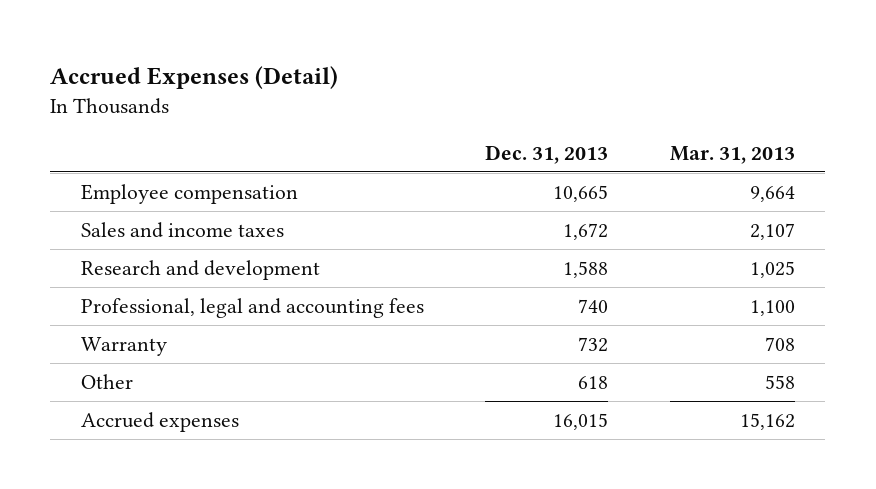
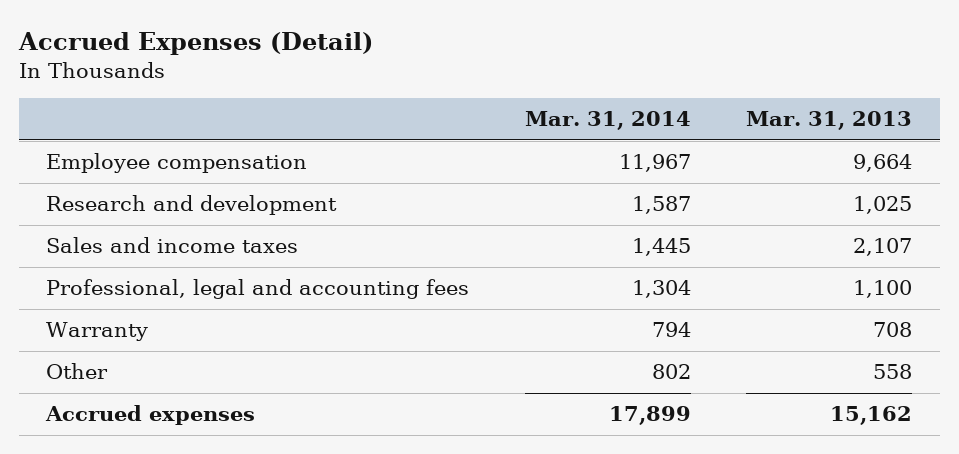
[485,144,609,164] Dec. 31, 2013 -> none
none -> [524,111,691,131] Mar. 31, 2014
[80,221,284,238] Sales and income taxes -> [46,237,299,254] Sales and income taxes

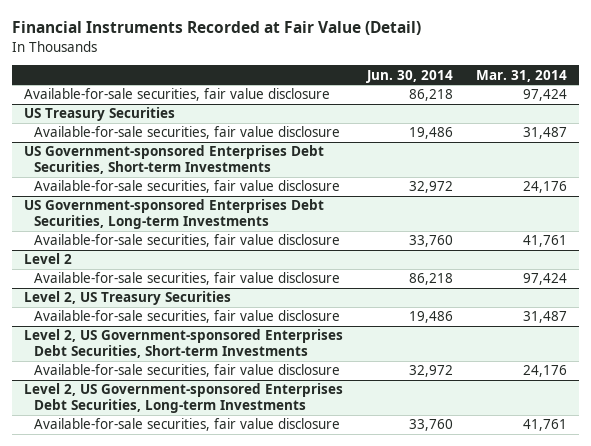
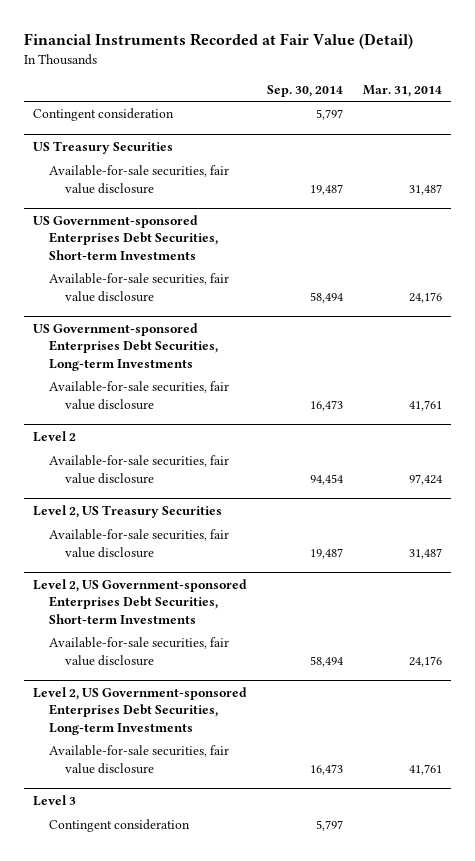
[365,69,453,83] Jun. 30, 2014 -> none
none -> [267,84,344,97] Sep. 30, 2014
[23,88,330,102] Available-for-sale securities, fair value disclosure -> none
none -> [33,108,175,122] Contingent consideration
none -> [33,795,77,807] Level 3
none -> [49,819,191,833] Contingent consideration

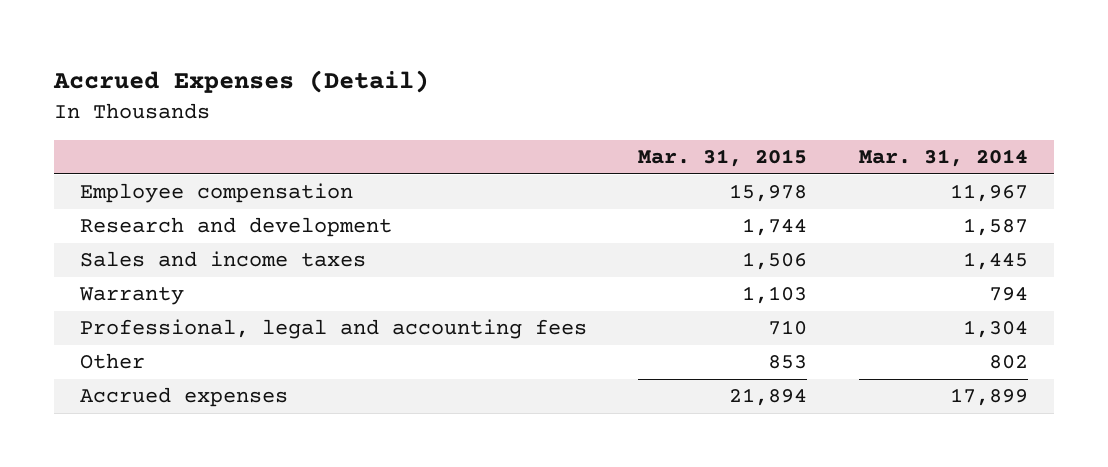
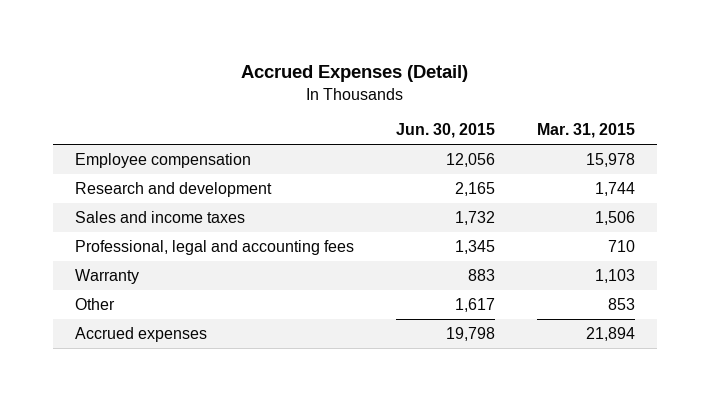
[859,148,1029,167] Mar. 31, 2014 -> none
none -> [396,123,496,139] Jun. 30, 2015
[78,287,184,306] Warranty -> [74,268,139,284] Warranty

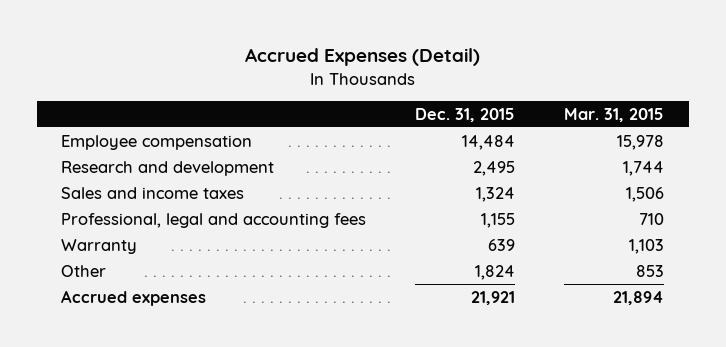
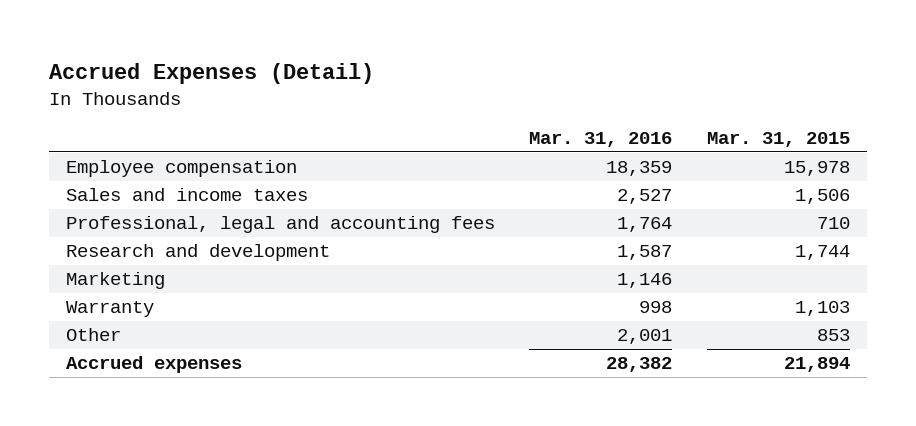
[415,107,516,122] Dec. 31, 2015 -> none
none -> [529,132,673,148] Mar. 31, 2016
[61,160,275,176] Research and development -> [66,244,331,262] Research and development
none -> [66,272,166,290] Marketing

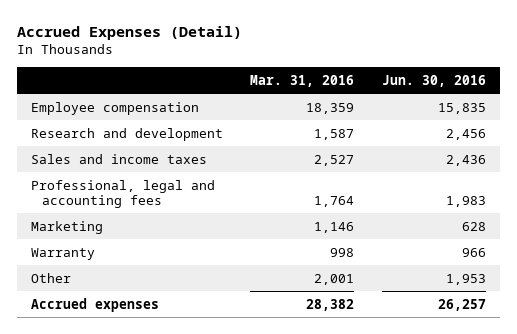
[706,132,850,148] Mar. 31, 2015 -> none
none -> [381,74,486,87] Jun. 30, 2016
[66,244,331,262] Research and development -> [30,127,223,141] Research and development

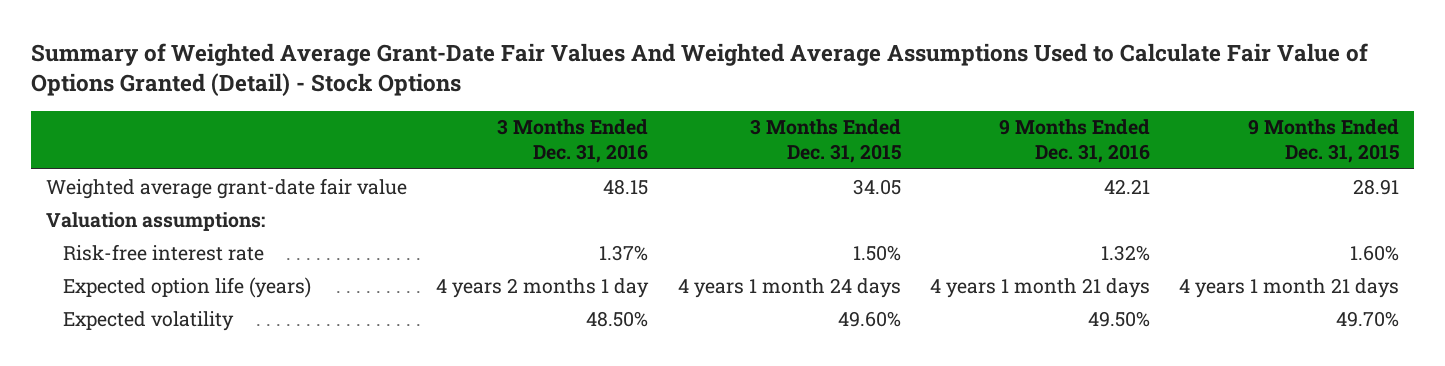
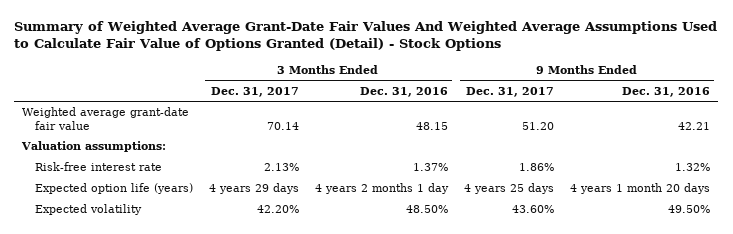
[749,119,901,164] 3 Months Ended Dec. 31, 2015 -> none
[1248,119,1400,164] 9 Months Ended Dec. 31, 2015 -> none
none -> [210,86,299,97] Dec. 31, 2017
none -> [466,86,555,97] Dec. 31, 2017
[929,277,1150,298] 4 years 1 month 21 days -> [570,183,711,195] 4 years 1 month 20 days

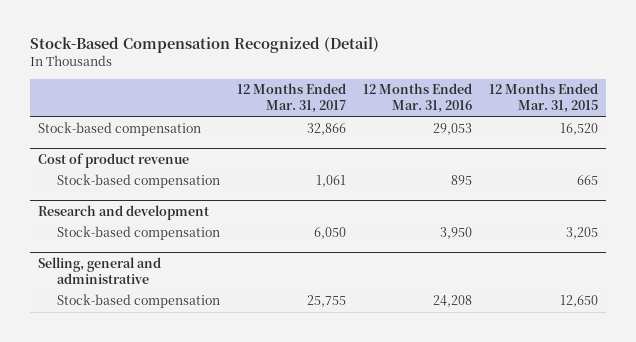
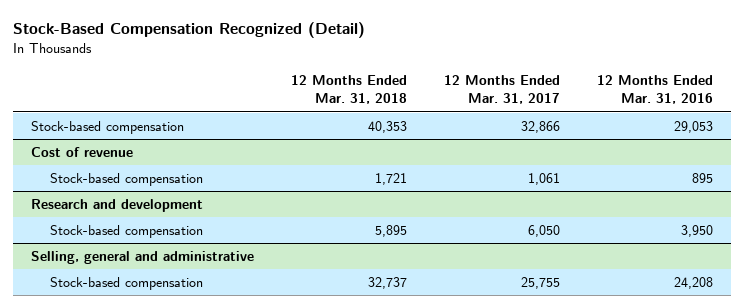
[488,83,598,114] 12 Months Ended Mar. 31, 2015 -> none
none -> [290,75,407,105] 12 Months Ended Mar. 31, 2018
[38,152,190,168] Cost of product revenue -> [31,147,134,158] Cost of revenue

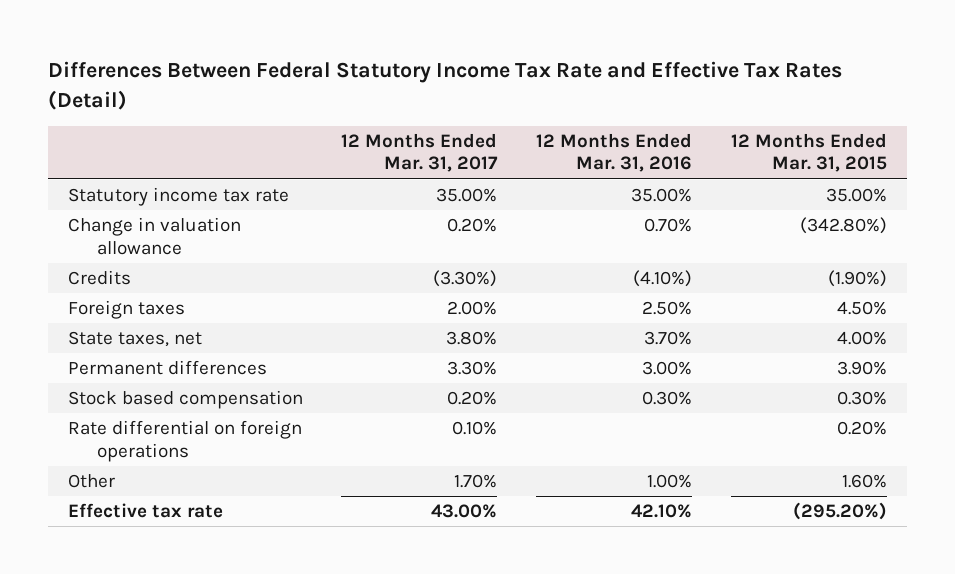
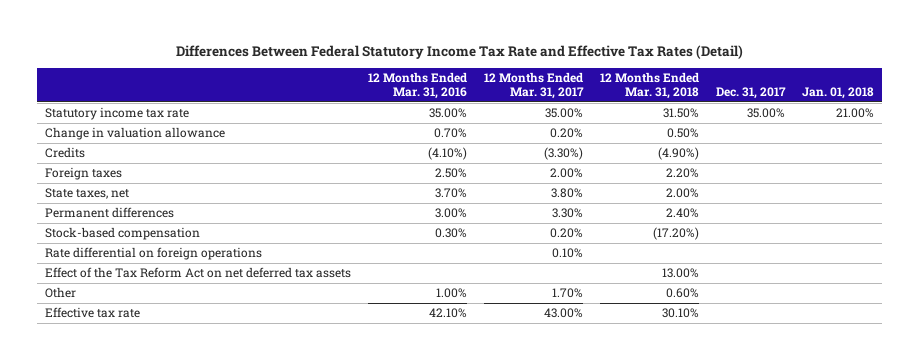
[731,132,888,173] 12 Months Ended Mar. 31, 2015 -> none
none -> [599,71,699,100] 12 Months Ended Mar. 31, 2018
none -> [715,87,786,100] Dec. 31, 2017
none -> [801,87,874,100] Jan. 01, 2018
[67,390,303,410] Stock based compensation -> [45,227,201,241] Stock-based compensation
none -> [45,267,352,279] Effect of the Tax Reform Act on net deferred tax assets

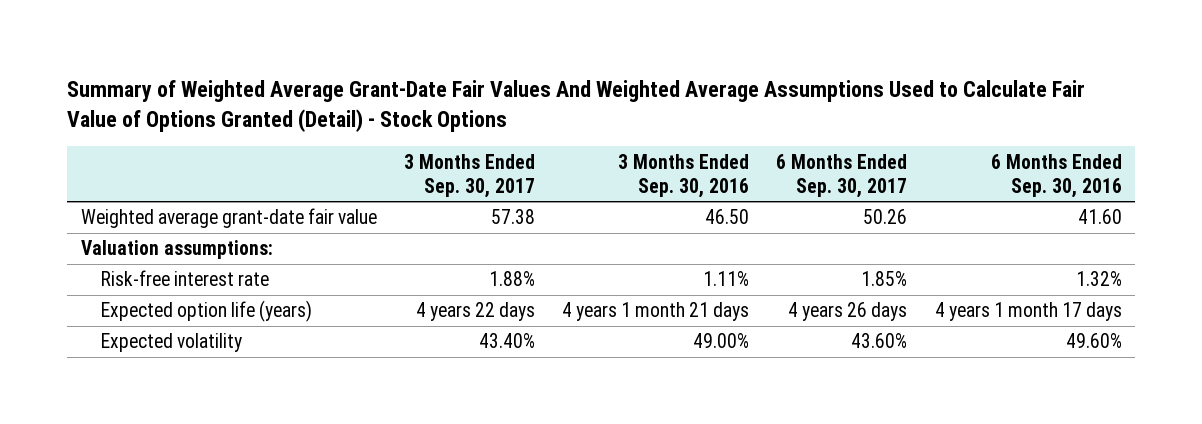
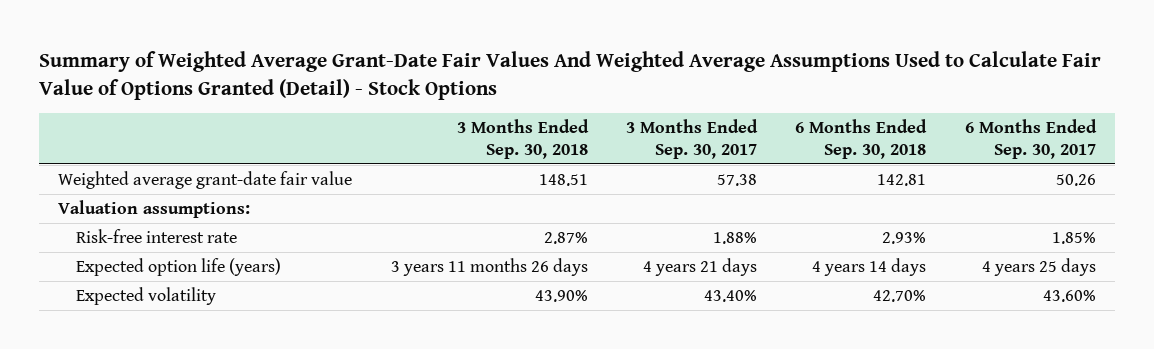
[618,153,750,198] 3 Months Ended Sep. 30, 2016 -> none
[990,153,1122,198] 6 Months Ended Sep. 30, 2016 -> none
none -> [456,119,589,160] 3 Months Ended Sep. 30, 2018
none -> [795,119,928,160] 6 Months Ended Sep. 30, 2018
[415,302,535,322] 4 years 22 days -> [643,257,758,276] 4 years 21 days
[788,302,908,322] 4 years 26 days -> [981,257,1096,276] 4 years 25 days

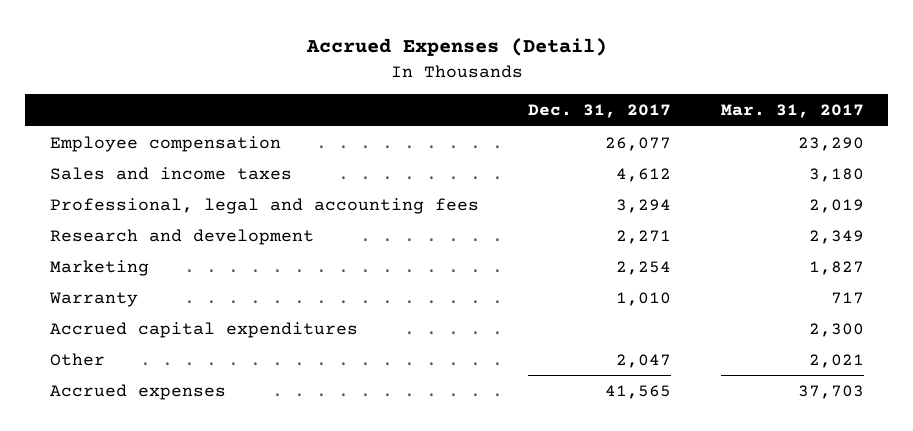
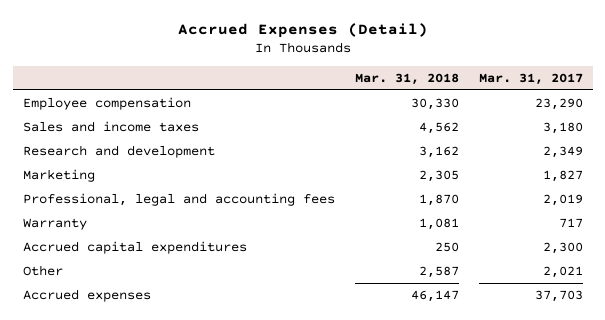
[528,104,672,119] Dec. 31, 2017 -> none
none -> [354,73,459,86] Mar. 31, 2018
[49,197,479,214] Professional, legal and accounting fees -> [22,192,335,206] Professional, legal and accounting fees

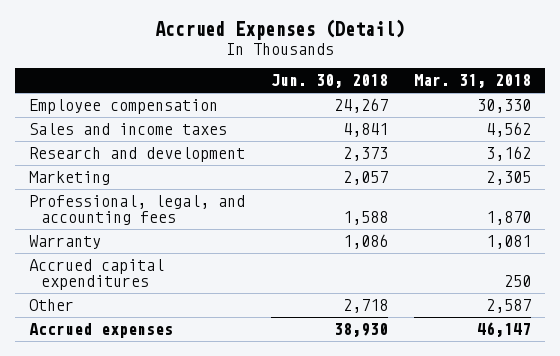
[478,73,583,86] Mar. 31, 2017 -> none
none -> [270,74,388,89] Jun. 30, 2018
[22,192,335,206] Professional, legal and accounting fees -> [28,195,245,225] Professional, legal, and accounting fees

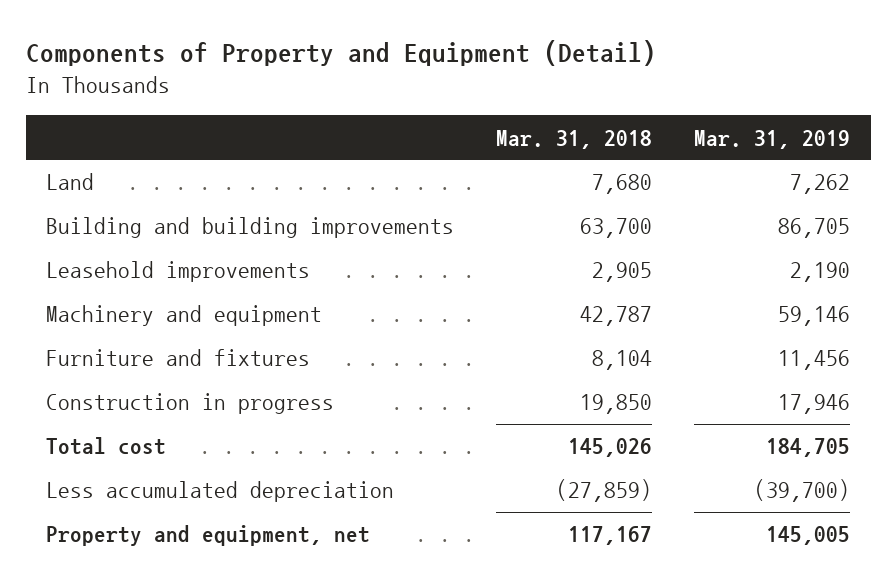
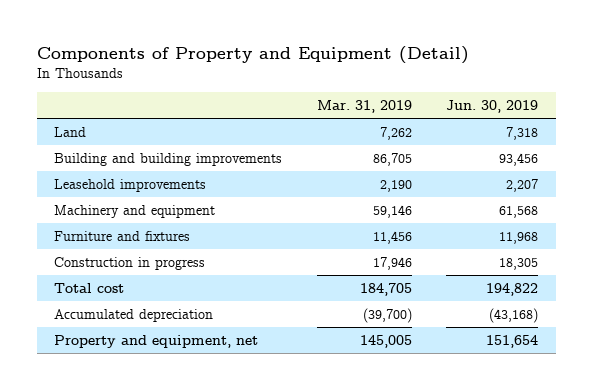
[496,129,653,149] Mar. 31, 2018 -> none
none -> [446,100,539,114] Jun. 30, 2019
[46,481,395,503] Less accumulated depreciation -> [54,308,214,322] Accumulated depreciation

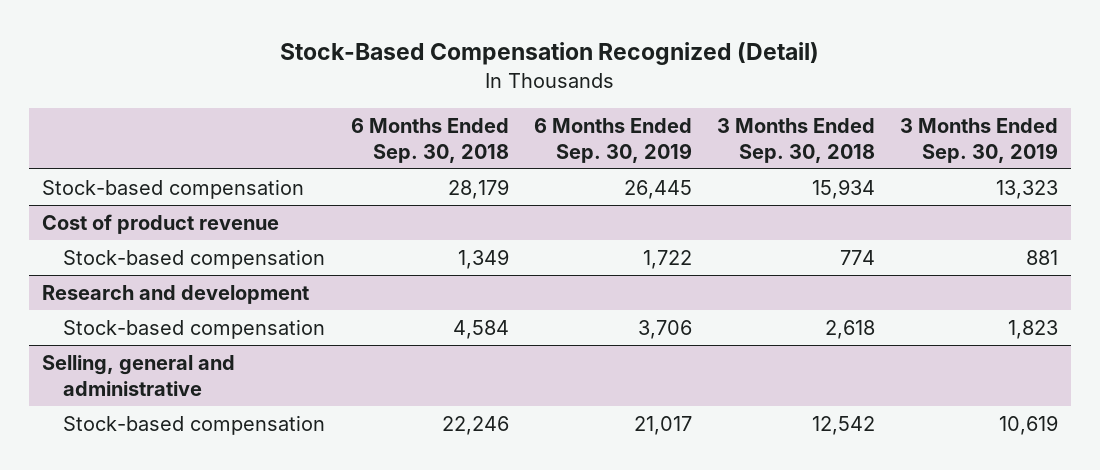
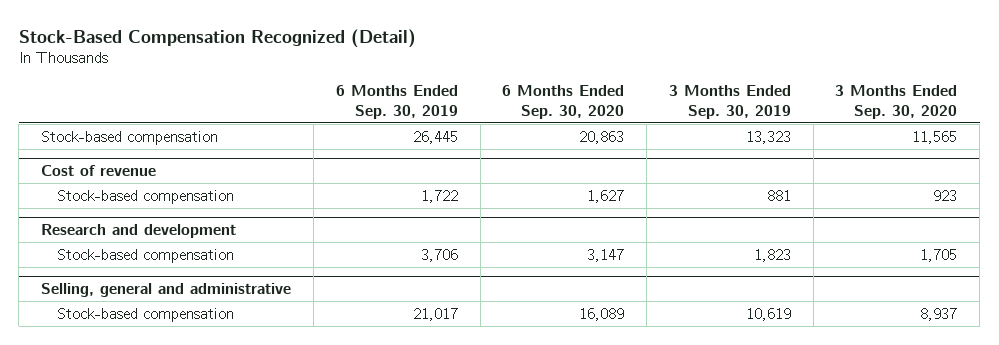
[350,117,509,163] 6 Months Ended Sep. 30, 2018 -> none
[717,117,876,163] 3 Months Ended Sep. 30, 2018 -> none
none -> [502,85,625,119] 6 Months Ended Sep. 30, 2020
none -> [835,85,958,119] 3 Months Ended Sep. 30, 2020
[41,213,279,234] Cost of product revenue -> [41,165,157,177] Cost of revenue

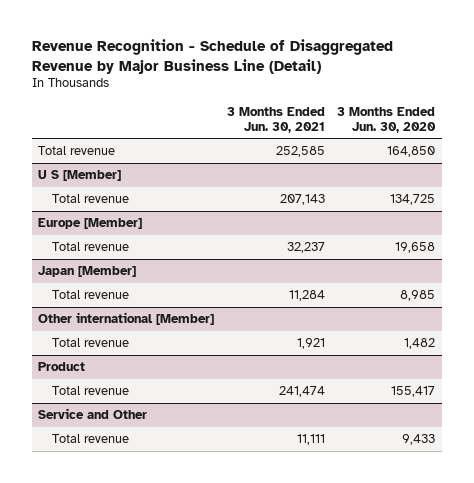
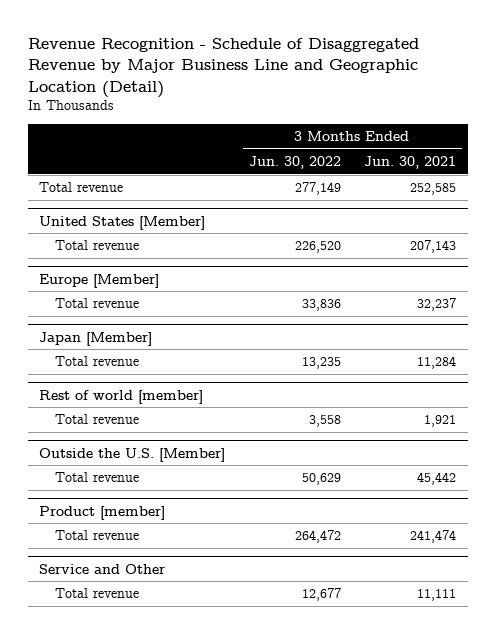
[32,39,394,74] Revenue Recognition - Schedule of Disaggregated Revenue by Major Business Line (Detail) -> [27,37,419,98] Revenue Recognition - Schedule of Disaggregated Revenue by Major Business Line and Geographic Location (Detail)
[337,106,437,133] 3 Months Ended Jun. 30, 2020 -> none
none -> [248,155,341,169] Jun. 30, 2022
[38,170,122,182] U S [Member] -> [39,215,206,230] United States [Member]
[38,312,215,326] Other international [Member] -> none
none -> [39,389,204,404] Rest of world [member]
none -> [39,447,226,462] Outside the U.S. [Member]
none -> [54,472,139,483] Total revenue
[38,362,86,372] Product -> [39,505,166,520] Product [member]

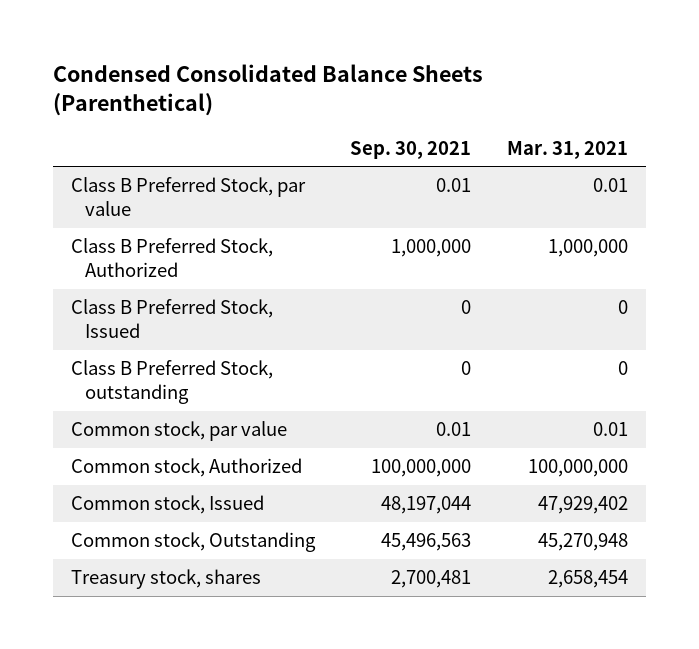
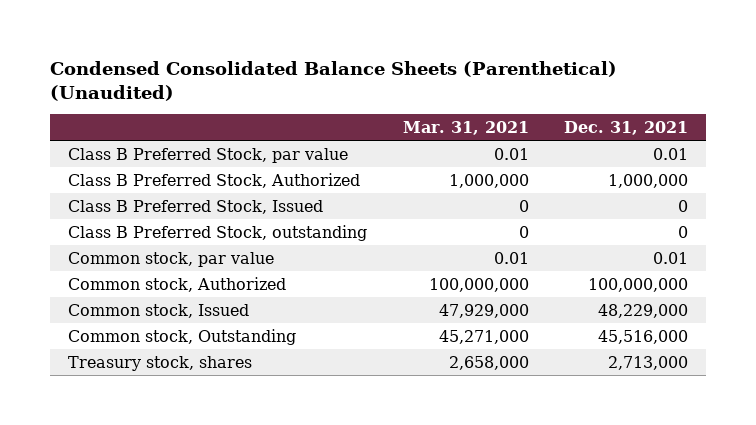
[52,63,483,116] Condensed Consolidated Balance Sheets (Parenthetical) -> [50,60,618,101] Condensed Consolidated Balance Sheets (Parenthetical) (Unaudited)
[350,140,472,159] Sep. 30, 2021 -> none
none -> [564,120,689,135] Dec. 31, 2021
[537,496,628,515] 47,929,402 -> [438,303,529,318] 47,929,000
[537,533,628,552] 45,270,948 -> [438,329,529,344] 45,271,000
[547,570,628,589] 2,658,454 -> [448,355,529,370] 2,658,000

